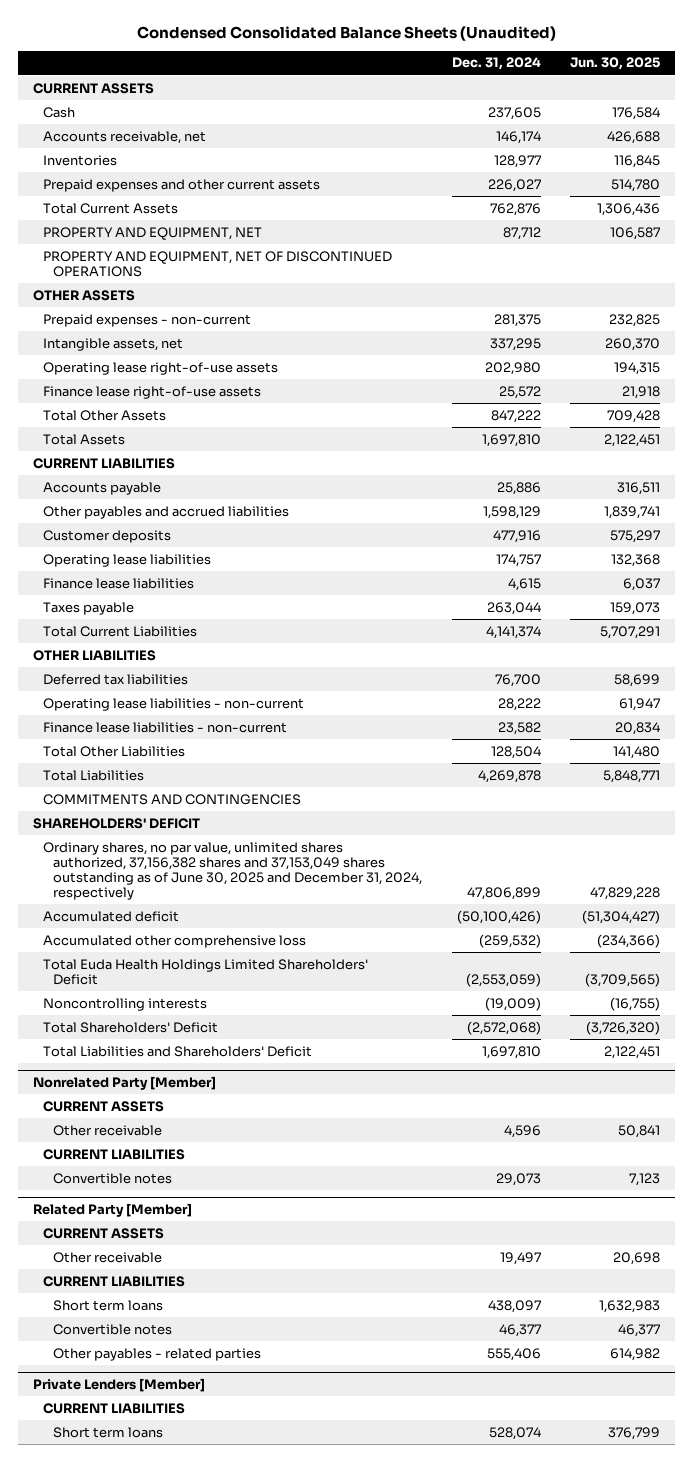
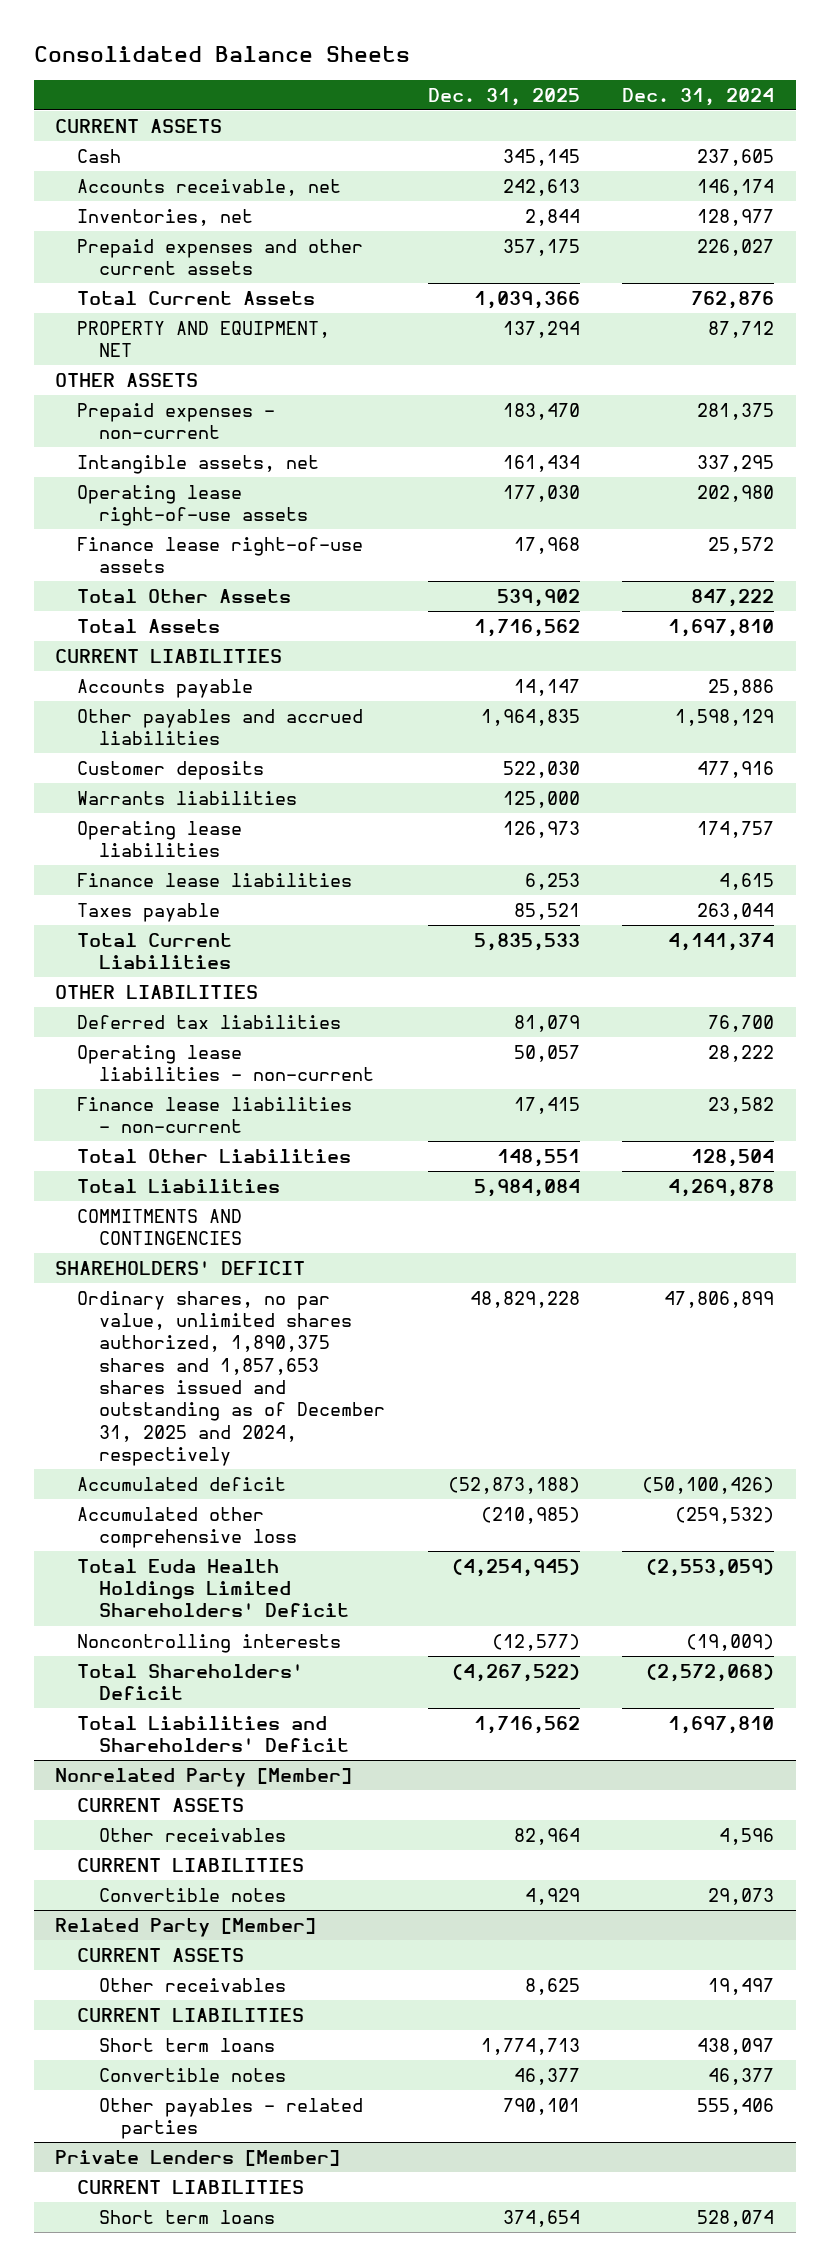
[136,25,556,41] Condensed Consolidated Balance Sheets (Unaudited) -> [33,45,410,62] Consolidated Balance Sheets
[570,57,661,71] Jun. 30, 2025 -> none
none -> [427,87,580,106] Dec. 31, 2025
[42,154,117,166] Inventories -> [77,208,254,226] Inventories, net
[42,250,392,277] PROPERTY AND EQUIPMENT, NET OF DISCONTINUED OPERATIONS -> none
none -> [77,790,298,805] Warrants liabilities
[42,841,422,900] Ordinary shares, no par value, unlimited shares authorized, 37,156,382 shares and 37,153,049 shares outstanding as of June 30, 2025 and December 31, 2024, respectively -> [77,1290,386,1466] Ordinary shares, no par value, unlimited shares authorized, 1,890,375 shares and 1,857,653 shares issued and outstanding as of December 31, 2025 and 2024, respectively
[52,1124,162,1136] Other receivable -> [99,1827,287,1842] Other receivables
[52,1251,162,1263] Other receivable -> [99,1977,287,1992] Other receivables

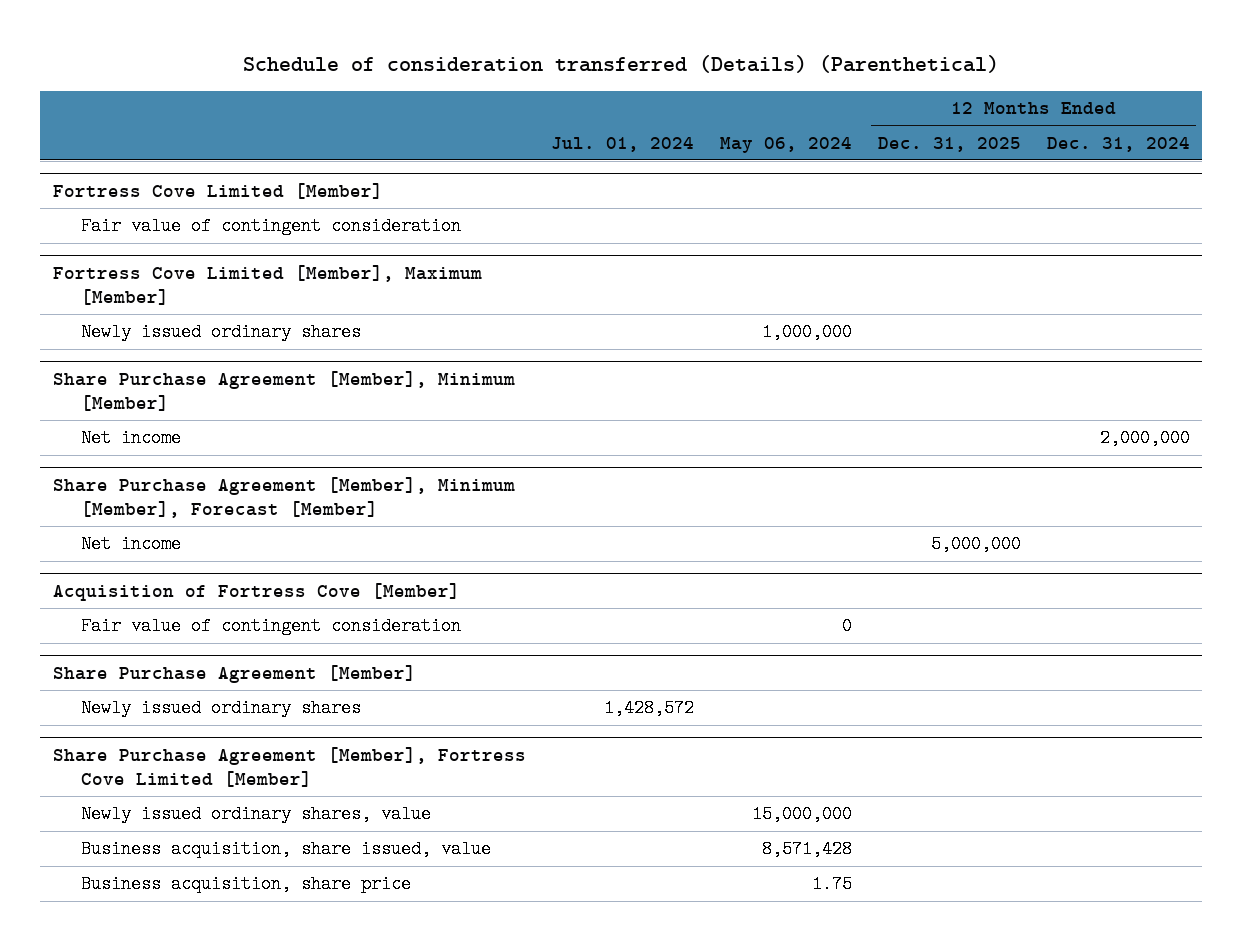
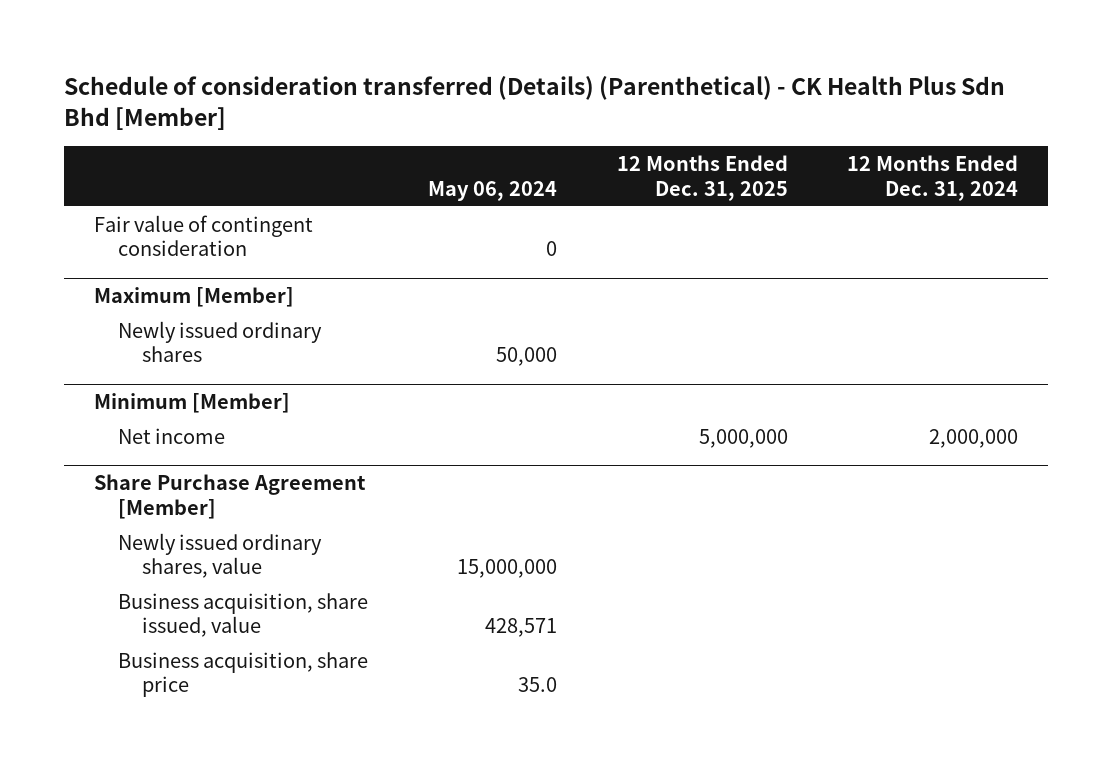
[243,54,1000,73] Schedule of consideration transferred (Details) (Parenthetical) -> [63,76,1005,131] Schedule of consideration transferred (Details) (Parenthetical) - CK Health Plus Sdn Bhd [Member]
[551,136,695,152] Jul. 01, 2024 -> none
[52,182,383,199] Fortress Cove Limited [Member] -> none
[81,217,462,236] Fair value of contingent consideration -> none
[52,264,482,306] Fortress Cove Limited [Member], Maximum [Member] -> none
[81,323,362,342] Newly issued ordinary shares -> none
[52,370,515,412] Share Purchase Agreement [Member], Minimum [Member] -> none
[81,429,182,448] Net income -> none
[52,476,515,519] Share Purchase Agreement [Member], Minimum [Member], Forecast [Member] -> none
[81,535,182,554] Net income -> none
[52,582,460,601] Acquisition of Fortress Cove [Member] -> none
none -> [93,286,294,307] Maximum [Member]
none -> [117,320,322,363] Newly issued ordinary shares
none -> [93,392,290,413] Minimum [Member]
none -> [117,427,225,444] Net income
[81,699,362,718] Newly issued ordinary shares -> none
[52,746,526,788] Share Purchase Agreement [Member], Fortress Cove Limited [Member] -> none
[762,840,853,859] 8,571,428 -> [484,618,557,638] 428,571
[812,875,853,894] 1.75 -> [517,677,557,693] 35.0

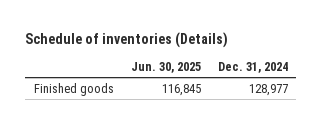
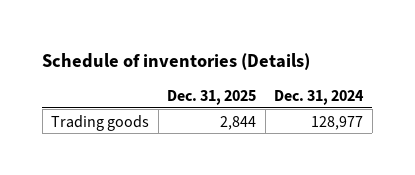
[130,62,201,74] Jun. 30, 2025 -> none
none -> [167,90,257,106] Dec. 31, 2025
[33,82,114,96] Finished goods -> [51,114,150,131] Trading goods

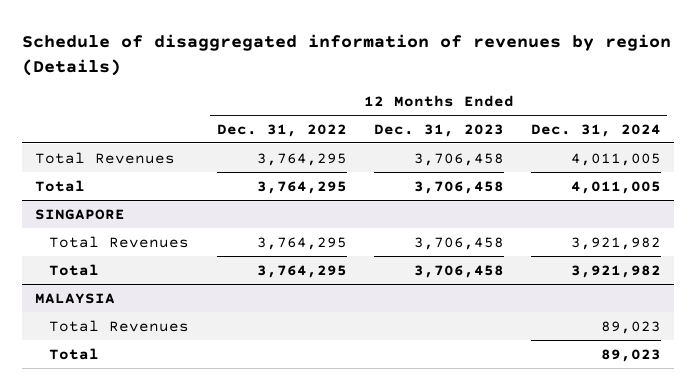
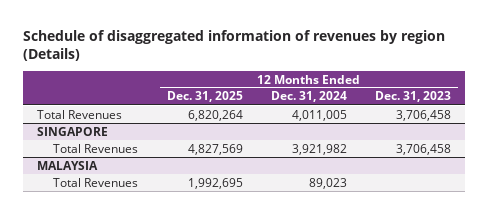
[216,123,347,137] Dec. 31, 2022 -> none
none -> [166,91,243,103] Dec. 31, 2025
[35,179,86,192] Total -> none
[49,263,100,276] Total -> none
[49,347,100,360] Total -> none

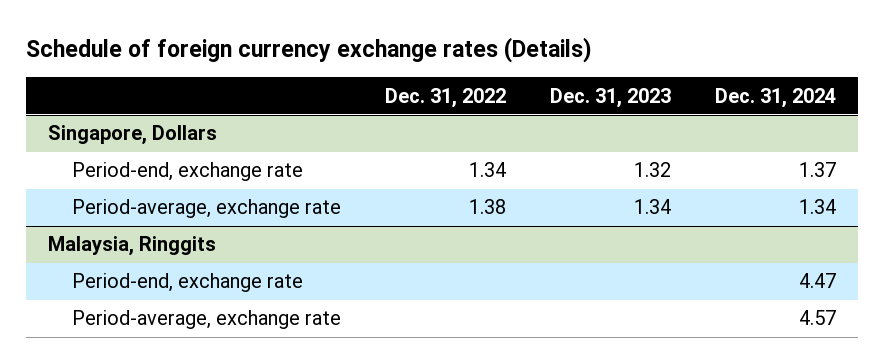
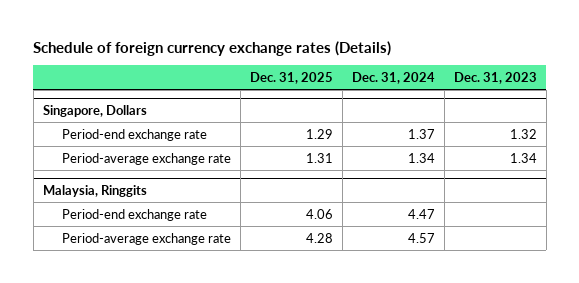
[384,87,506,108] Dec. 31, 2022 -> none
none -> [249,71,333,84] Dec. 31, 2025
[71,162,303,182] Period-end, exchange rate -> [61,128,207,141] Period-end exchange rate
[71,199,341,219] Period-average, exchange rate -> [61,152,231,165] Period-average exchange rate
[71,273,303,293] Period-end, exchange rate -> [61,208,207,221] Period-end exchange rate
[71,310,341,330] Period-average, exchange rate -> [61,232,231,245] Period-average exchange rate

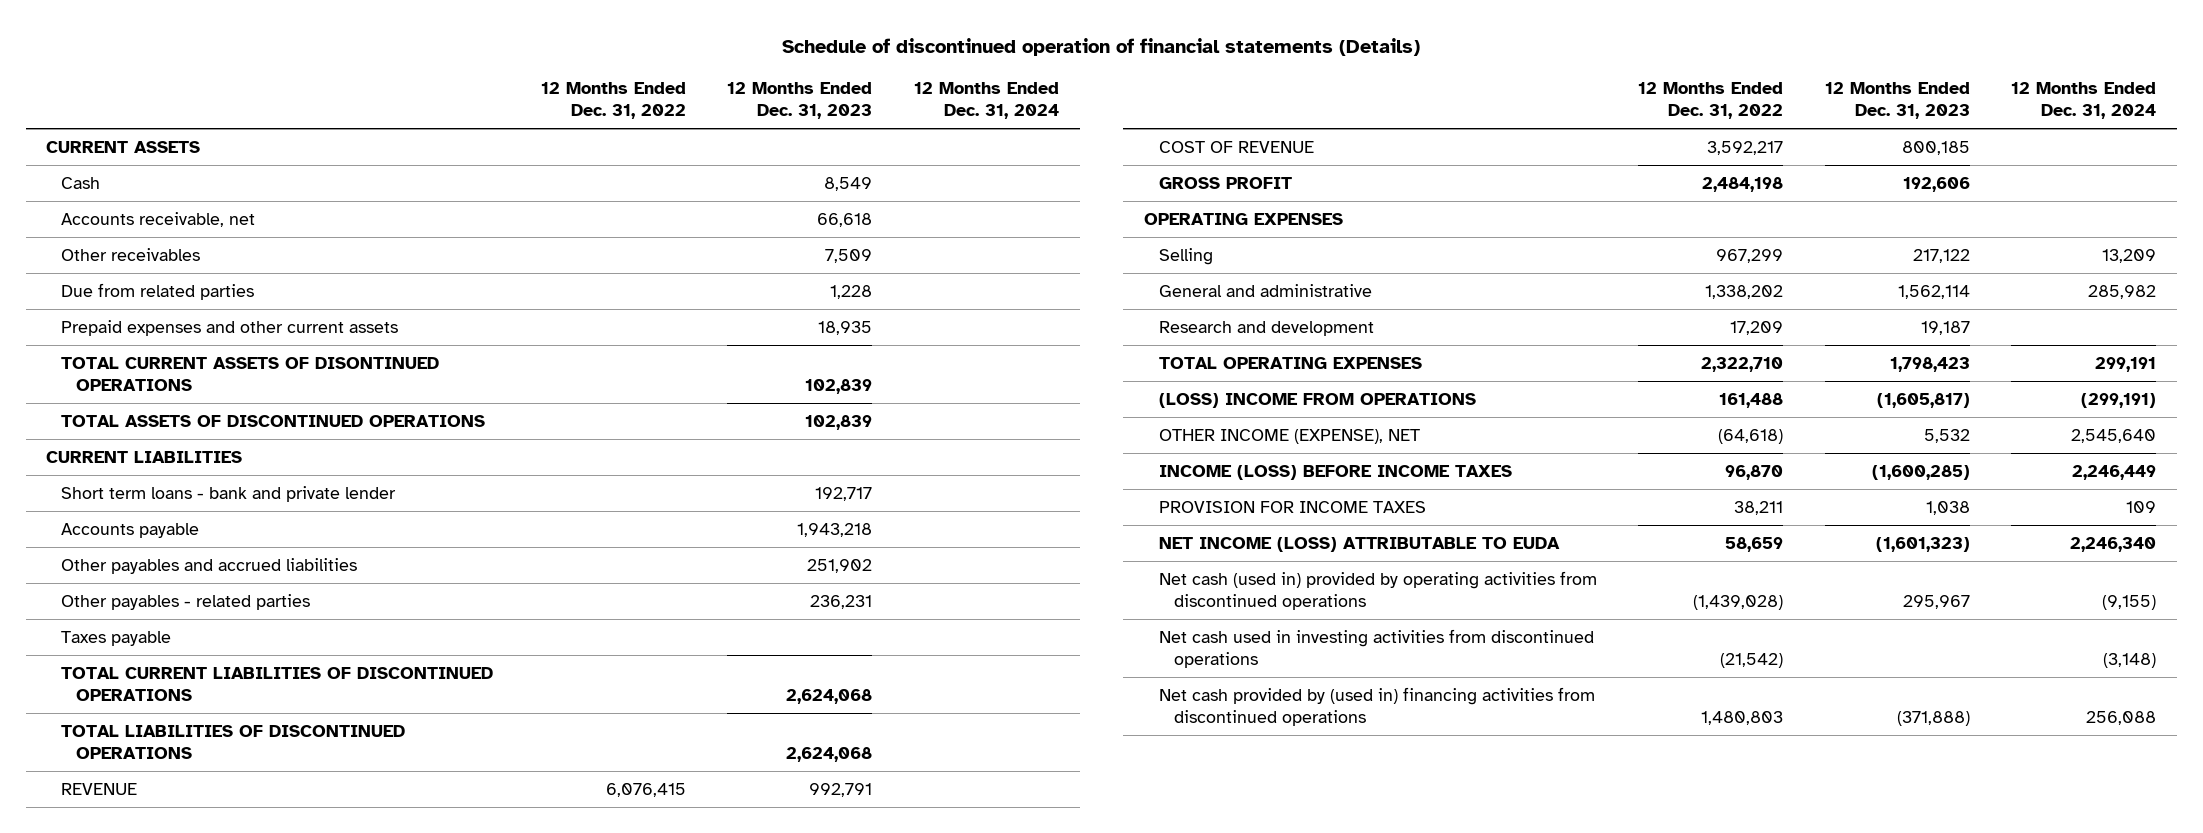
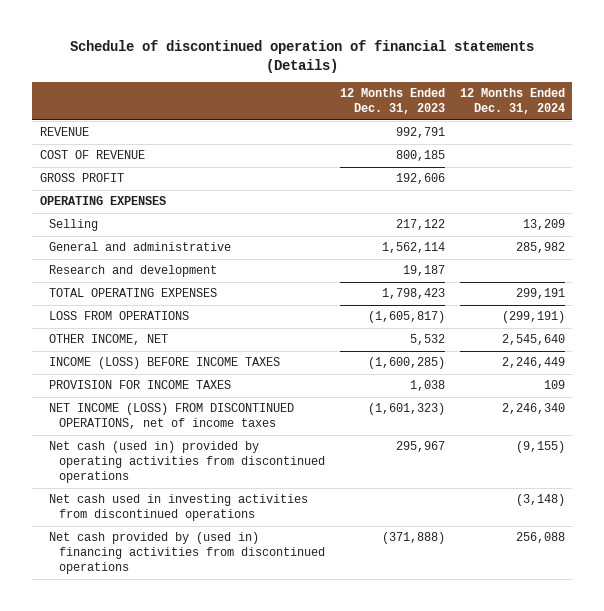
[540,81,686,120] 12 Months Ended Dec. 31, 2022 -> none
[46,140,201,153] CURRENT ASSETS -> none
[61,176,101,189] Cash -> none
[61,211,256,227] Accounts receivable, net -> none
[61,247,201,261] Other receivables -> none
[61,282,255,300] Due from related parties -> none
[61,319,399,336] Prepaid expenses and other current assets -> none
[61,356,440,392] TOTAL CURRENT ASSETS OF DISONTINUED OPERATIONS -> none
[61,414,486,427] TOTAL ASSETS OF DISCONTINUED OPERATIONS -> none
[46,450,243,463] CURRENT LIABILITIES -> none
[61,485,397,502] Short term loans - bank and private lender -> none
[61,522,200,538] Accounts payable -> none
[61,557,358,574] Other payables and accrued liabilities -> none
[61,593,311,610] Other payables - related parties -> none
[61,630,172,646] Taxes payable -> none
[61,666,494,702] TOTAL CURRENT LIABILITIES OF DISCONTINUED OPERATIONS -> none
[61,724,406,760] TOTAL LIABILITIES OF DISCONTINUED OPERATIONS -> none
[1158,392,1476,408] (LOSS) INCOME FROM OPERATIONS -> [49,311,190,321] LOSS FROM OPERATIONS
[1158,428,1420,444] OTHER INCOME (EXPENSE), NET -> [49,334,169,346] OTHER INCOME, NET
[1158,536,1560,552] NET INCOME (LOSS) ATTRIBUTABLE TO EUDA -> [49,403,295,430] NET INCOME (LOSS) FROM DISCONTINUED OPERATIONS, net of income taxes

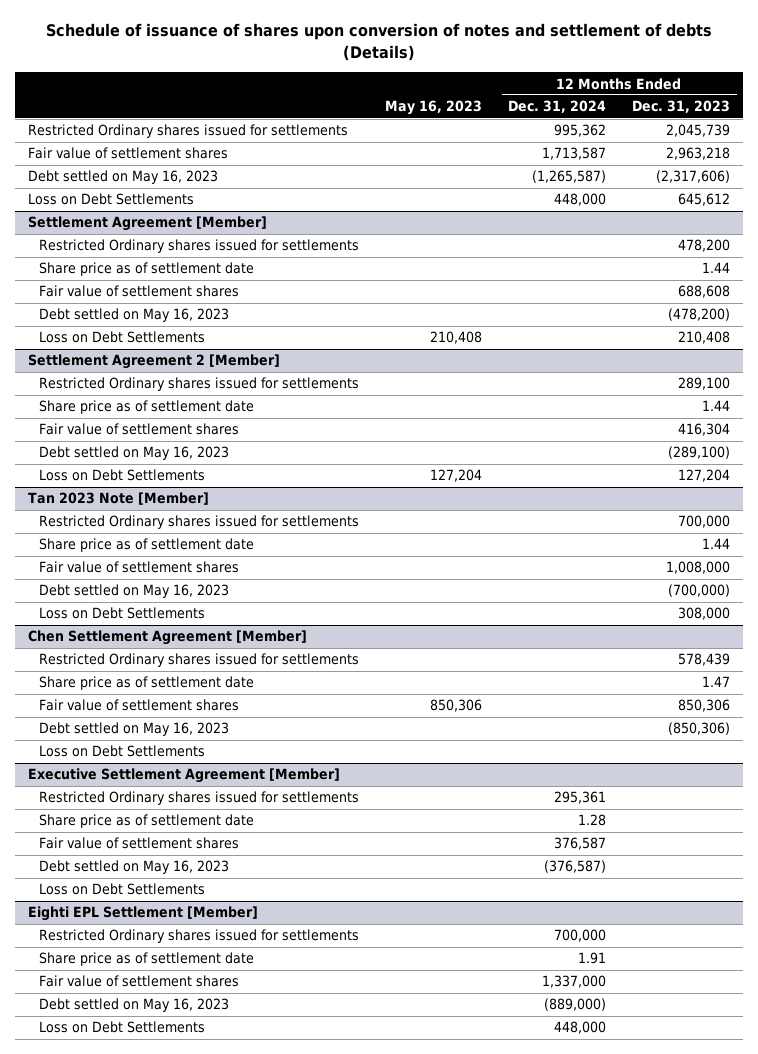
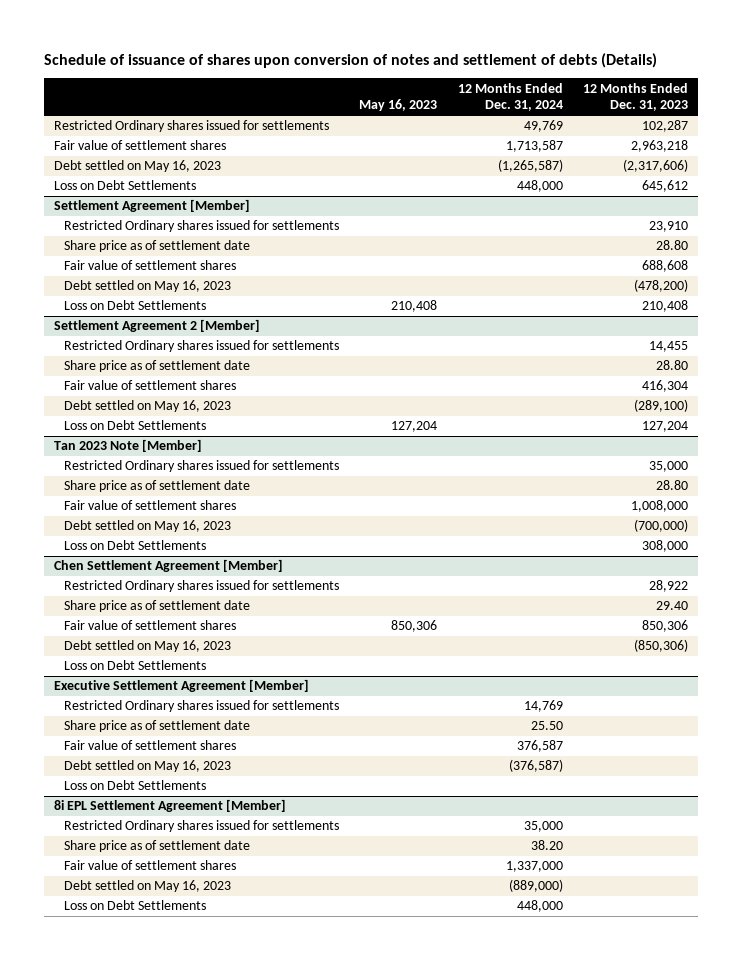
[554,124,607,138] 995,362 -> [523,120,563,133] 49,769
[666,124,731,138] 2,045,739 -> [641,120,688,133] 102,287
[678,239,731,253] 478,200 -> [648,221,688,233] 23,910
[702,262,731,274] 1.44 -> [655,240,688,251] 28.80
[678,377,731,391] 289,100 -> [648,341,688,353] 14,455
[702,400,731,412] 1.44 -> [655,360,688,371] 28.80
[678,515,731,529] 700,000 -> [648,461,688,473] 35,000
[702,538,731,550] 1.44 -> [655,480,688,491] 28.80
[678,653,731,667] 578,439 -> [648,580,688,593] 28,922
[702,676,731,688] 1.47 -> [655,601,688,611] 29.40
[554,791,607,805] 295,361 -> [523,700,563,713] 14,769
[578,814,607,827] 1.28 -> [530,721,563,731] 25.50
[27,906,258,922] Eighti EPL Settlement [Member] -> [53,799,286,813] 8i EPL Settlement Agreement [Member]
[554,929,607,943] 700,000 -> [523,821,563,833] 35,000
[578,952,607,965] 1.91 -> [530,840,563,851] 38.20

